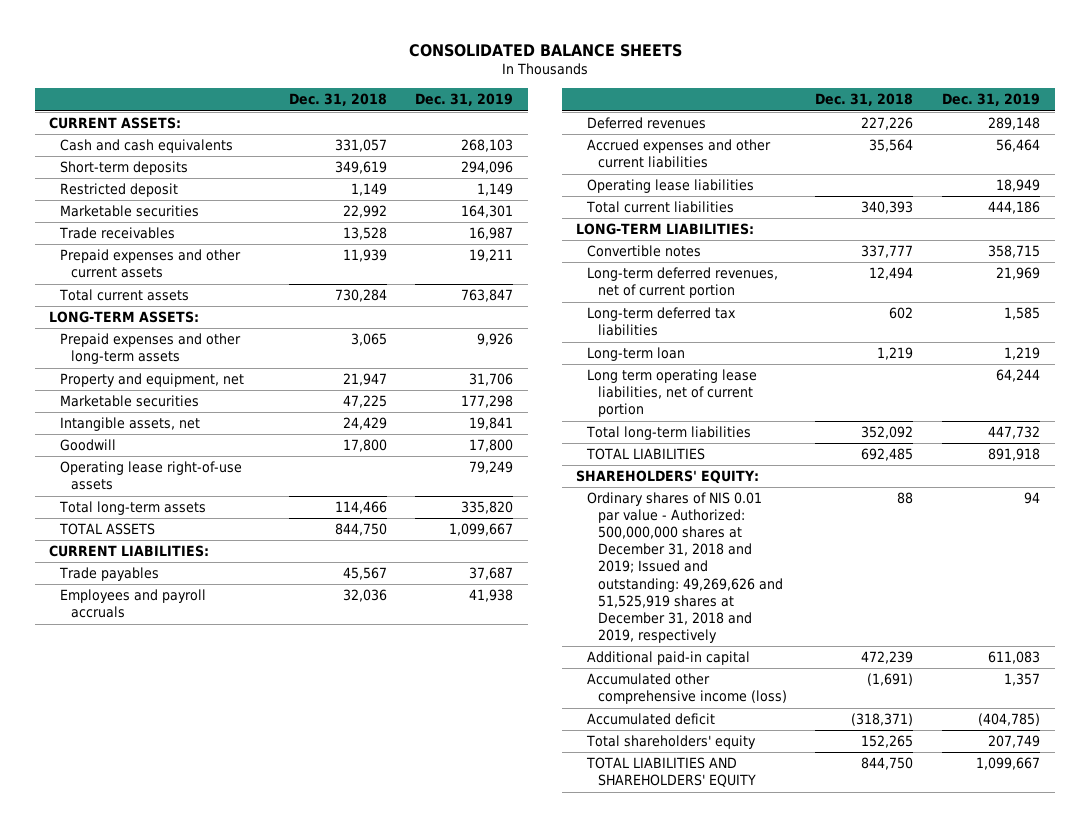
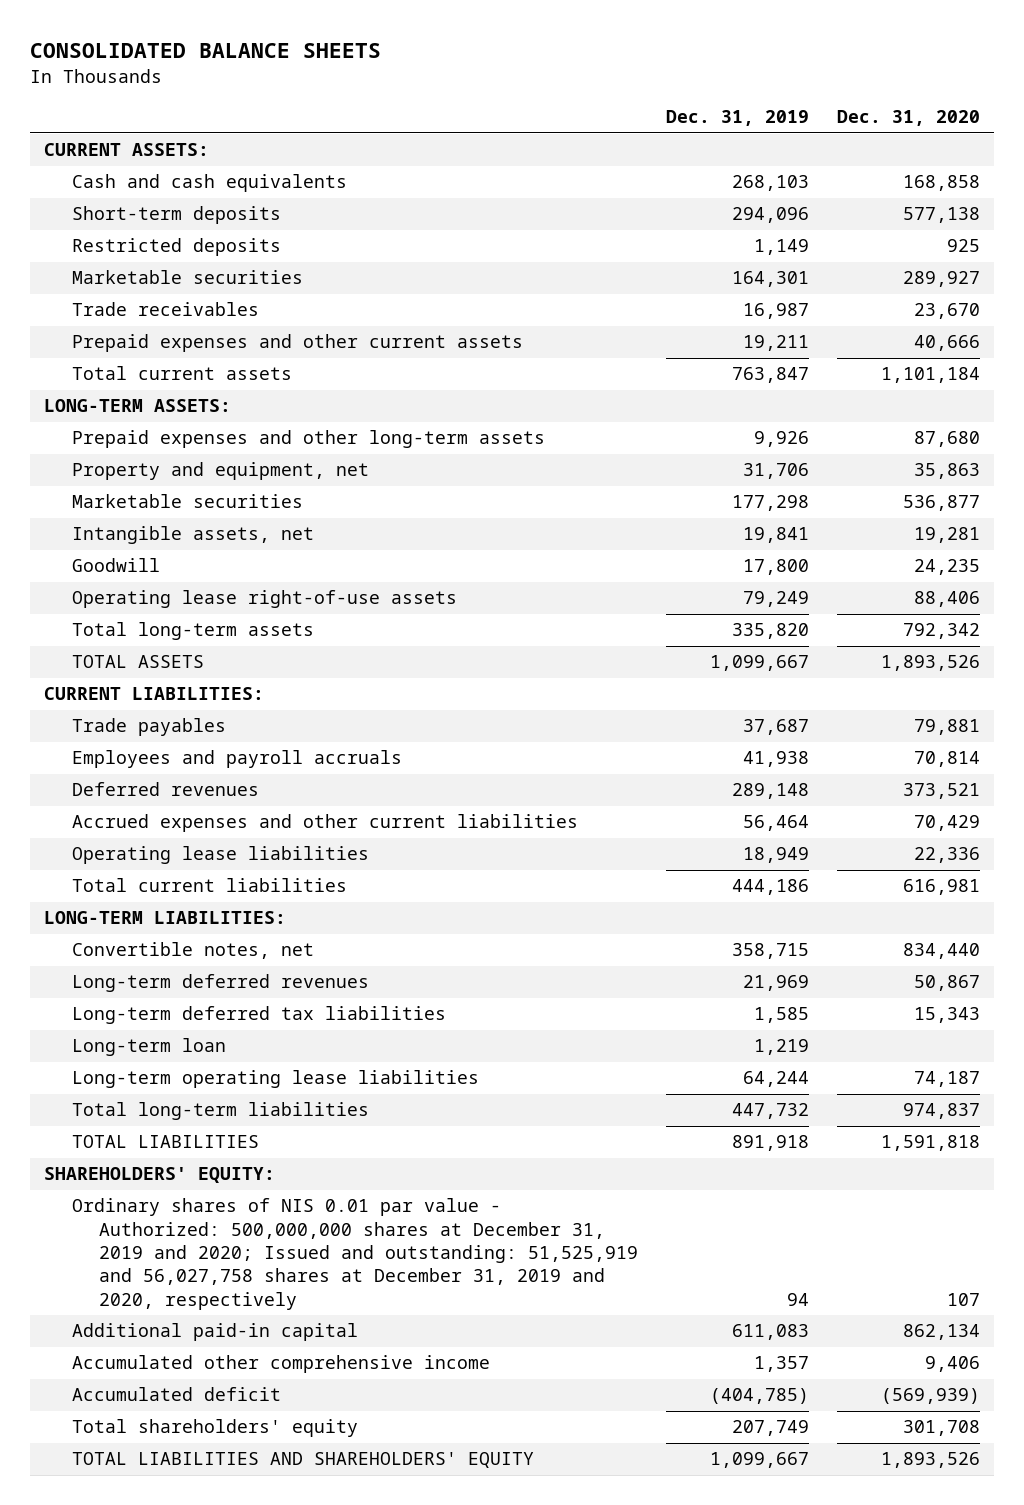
[288,93,387,107] Dec. 31, 2018 -> none
none -> [837,110,981,127] Dec. 31, 2020
[60,183,179,198] Restricted deposit -> [71,238,281,257] Restricted deposits
[586,245,701,258] Convertible notes -> [71,942,314,960] Convertible notes, net
[586,267,778,299] Long-term deferred revenues, net of current portion -> [71,974,369,993] Long-term deferred revenues
[586,369,757,418] Long term operating lease liabilities, net of current portion -> [71,1070,479,1089] Long-term operating lease liabilities
[586,492,783,643] Ordinary shares of NIS 0.01 par value - Authorized: 500,000,000 shares at December 31, 2018 and 2019; Issued and outstanding: 49,269,626 and 51,525,919 shares at December 31, 2018 and 2019, respectively -> [71,1198,639,1310] Ordinary shares of NIS 0.01 par value - Authorized: 500,000,000 shares at December 31, 2019 and 2020; Issued and outstanding: 51,525,919 and 56,027,758 shares at December 31, 2019 and 2020, respectively
[586,673,787,705] Accumulated other comprehensive income (loss) -> [71,1355,490,1374] Accumulated other comprehensive income

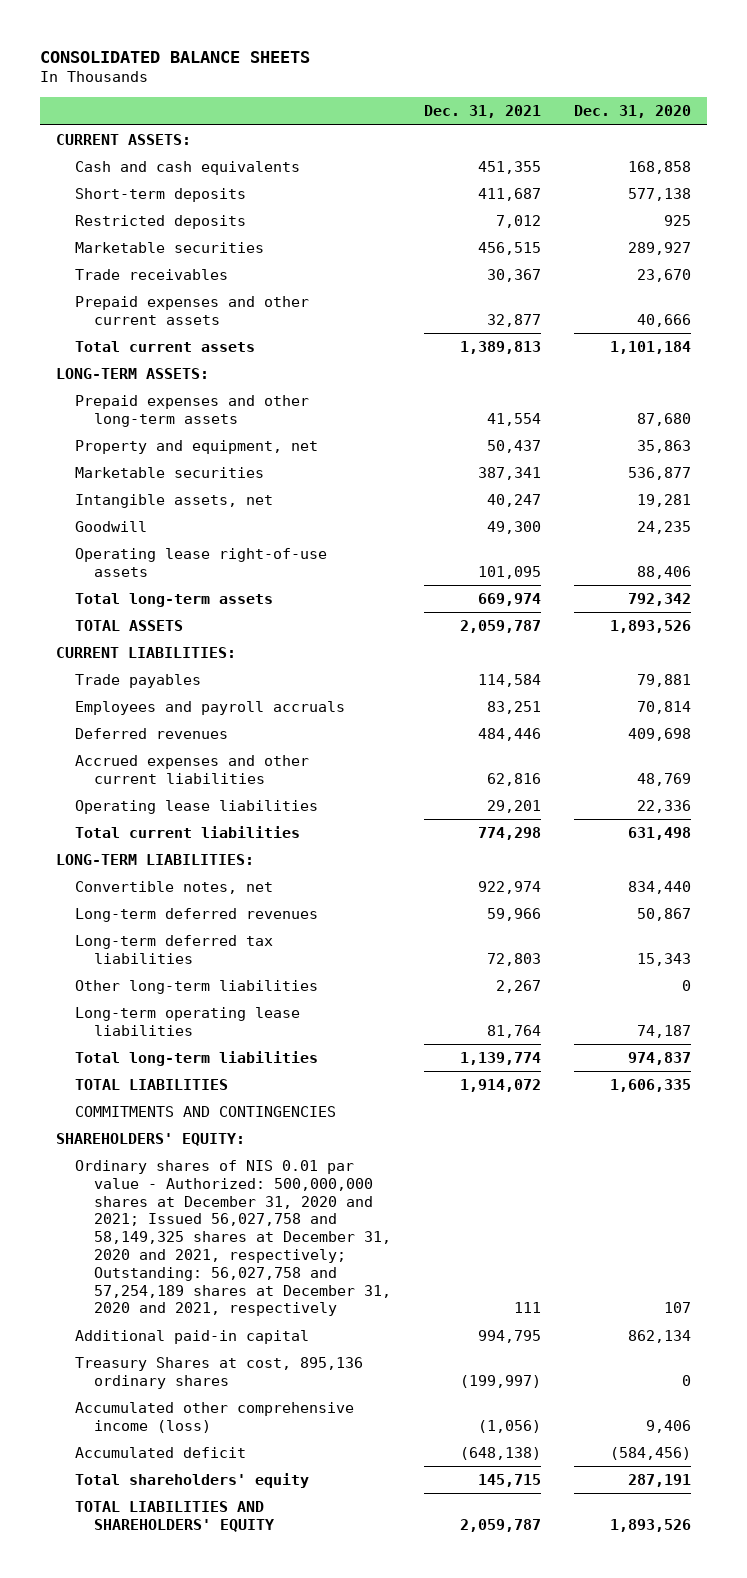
[666,110,810,127] Dec. 31, 2019 -> none
none -> [424,105,542,119] Dec. 31, 2021
[903,783,981,800] 373,521 -> [627,728,691,742] 409,698
[914,815,981,832] 70,429 -> [636,772,691,786] 48,769
[903,879,981,896] 616,981 -> [627,827,691,841] 631,498
[71,1038,226,1057] Long-term loan -> none
none -> [75,980,319,995] Other long-term liabilities
[881,1135,981,1152] 1,591,818 -> [609,1079,691,1093] 1,606,335
none -> [75,1106,337,1118] COMMITMENTS AND CONTINGENCIES
[71,1198,639,1310] Ordinary shares of NIS 0.01 par value - Authorized: 500,000,000 shares at December 31, 2019 and 2020; Issued and outstanding: 51,525,919 and 56,027,758 shares at December 31, 2019 and 2020, respectively -> [75,1160,392,1317] Ordinary shares of NIS 0.01 par value - Authorized: 500,000,000 shares at December 31, 2020 and 2021; Issued 56,027,758 and 58,149,325 shares at December 31, 2020 and 2021, respectively; Outstanding: 56,027,758 and 57,254,189 shares at December 31, 2020 and 2021, respectively
none -> [75,1357,364,1389] Treasury Shares at cost, 895,136 ordinary shares
[71,1355,490,1374] Accumulated other comprehensive income -> [75,1402,355,1433] Accumulated other comprehensive income (loss)
[881,1388,981,1405] (569,939) -> [609,1447,691,1461] (584,456)
[903,1420,981,1437] 301,708 -> [627,1474,691,1488] 287,191

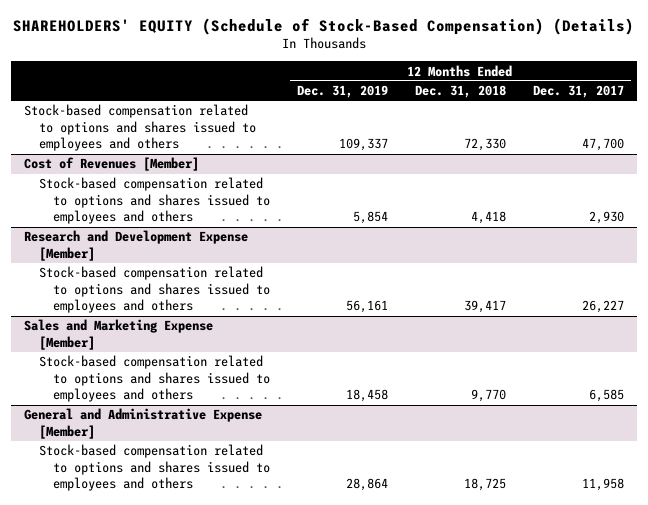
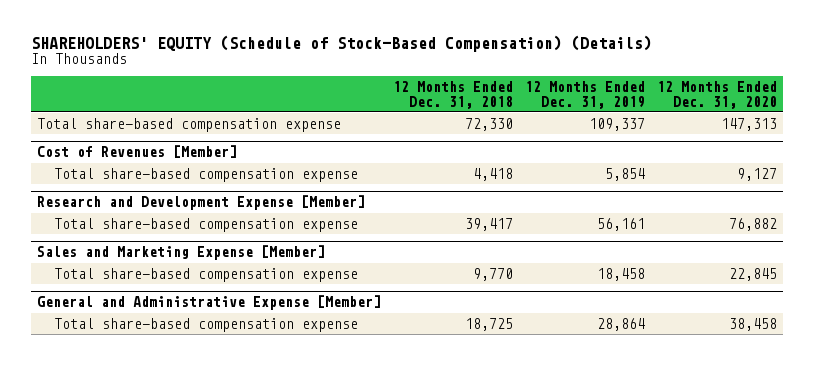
[532,85,624,99] Dec. 31, 2017 -> none
none -> [657,80,778,109] 12 Months Ended Dec. 31, 2020
[24,104,256,152] Stock-based compensation related to options and shares issued to employees and others -> [36,117,341,132] Total share-based compensation expense
[38,177,270,225] Stock-based compensation related to options and shares issued to employees and others -> [54,167,359,182] Total share-based compensation expense
[38,266,270,314] Stock-based compensation related to options and shares issued to employees and others -> [54,217,359,232] Total share-based compensation expense
[38,355,270,403] Stock-based compensation related to options and shares issued to employees and others -> [54,267,359,282] Total share-based compensation expense
[38,444,270,492] Stock-based compensation related to options and shares issued to employees and others -> [54,317,359,332] Total share-based compensation expense

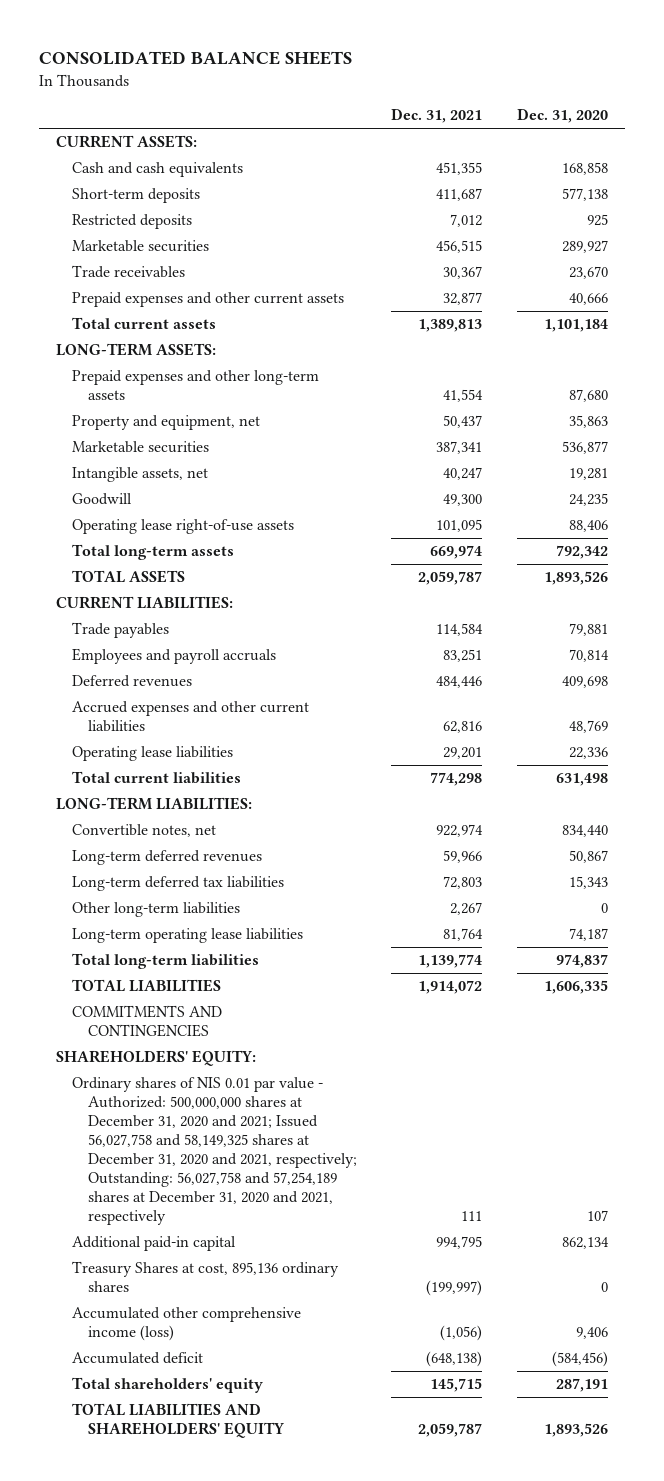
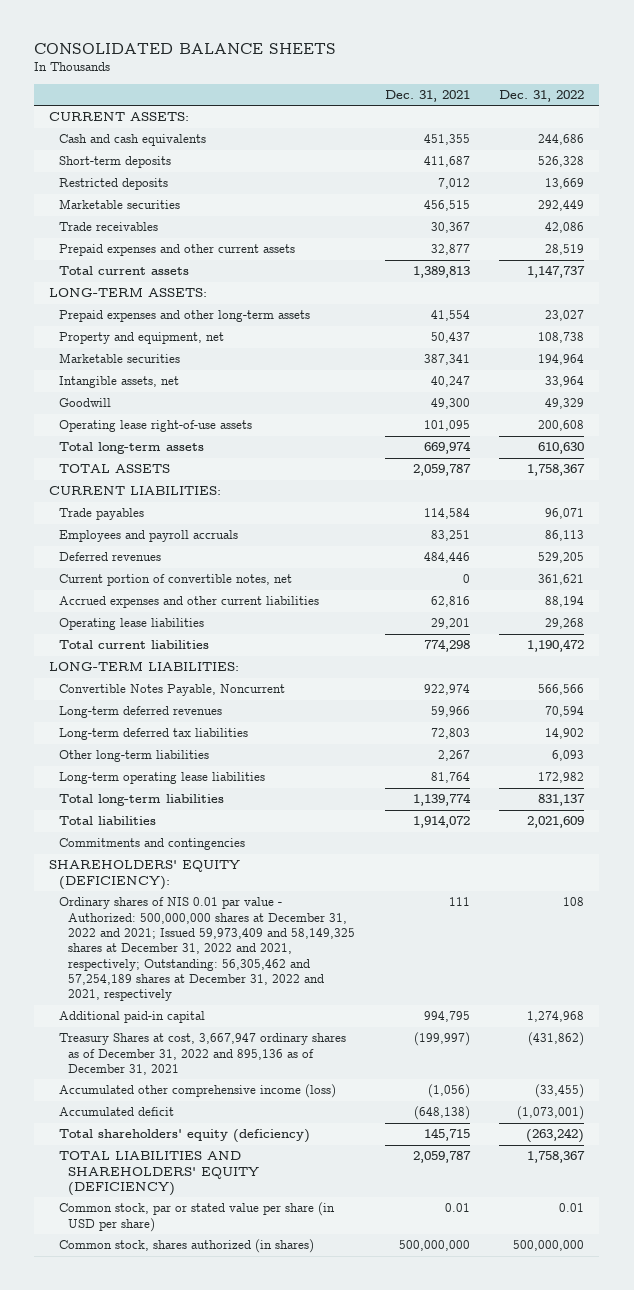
[516,108,608,124] Dec. 31, 2020 -> none
none -> [499,89,585,102] Dec. 31, 2022
none -> [58,574,292,587] Current portion of convertible notes, net
[72,824,217,838] Convertible notes, net -> [58,684,285,697] Convertible Notes Payable, Noncurrent
[72,979,222,993] TOTAL LIABILITIES -> [58,816,156,826] Total liabilities
[72,1005,223,1038] COMMITMENTS AND CONTINGENCIES -> [58,838,245,851] Commitments and contingencies
[56,1050,257,1067] SHAREHOLDERS' EQUITY: -> [49,860,241,890] SHAREHOLDERS' EQUITY (DEFICIENCY):
[72,1077,358,1226] Ordinary shares of NIS 0.01 par value - Authorized: 500,000,000 shares at December 31, 2020 and 2021; Issued 56,027,758 and 58,149,325 shares at December 31, 2020 and 2021, respectively; Outstanding: 56,027,758 and 57,254,189 shares at December 31, 2020 and 2021, respectively -> [58,897,356,1002] Ordinary shares of NIS 0.01 par value - Authorized: 500,000,000 shares at December 31, 2022 and 2021; Issued 59,973,409 and 58,149,325 shares at December 31, 2022 and 2021, respectively; Outstanding: 56,305,462 and 57,254,189 shares at December 31, 2022 and 2021, respectively
[72,1261,340,1293] Treasury Shares at cost, 895,136 ordinary shares -> [58,1033,346,1075] Treasury Shares at cost, 3,667,947 ordinary shares as of December 31, 2022 and 895,136 as of December 31, 2021
[72,1377,264,1394] Total shareholders' equity -> [58,1129,310,1144] Total shareholders' equity (deficiency)
[72,1403,285,1439] TOTAL LIABILITIES AND SHAREHOLDERS' EQUITY -> [58,1151,260,1196] TOTAL LIABILITIES AND SHAREHOLDERS' EQUITY (DEFICIENCY)
none -> [58,1202,335,1232] Common stock, par or stated value per share (in USD per share)
none -> [58,1239,314,1254] Common stock, shares authorized (in shares)

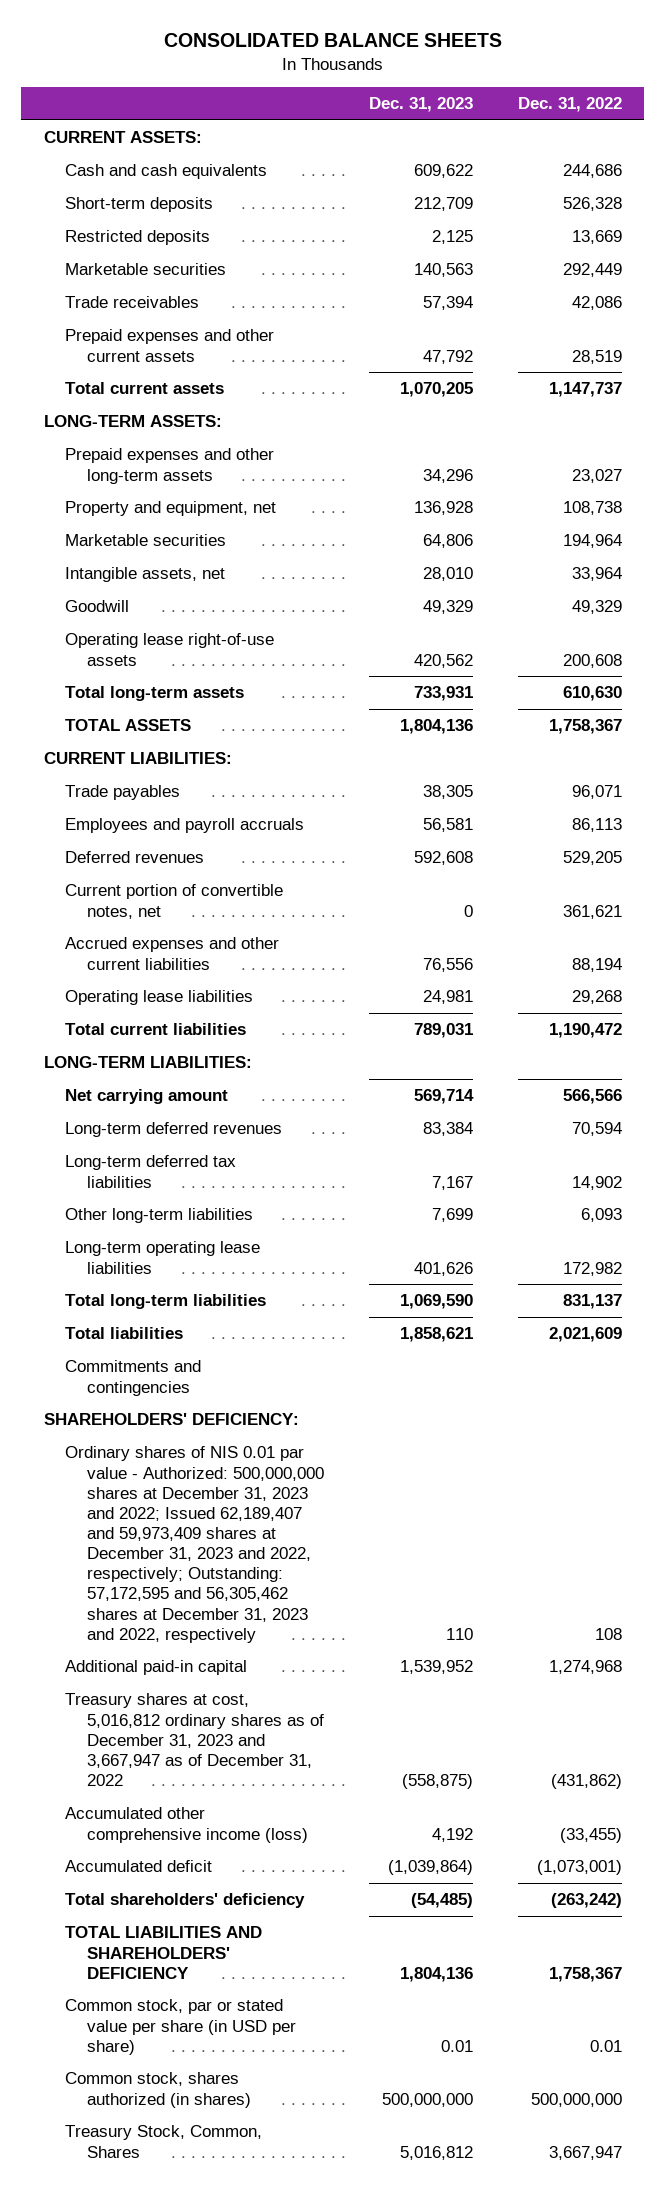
[384,89,470,102] Dec. 31, 2021 -> none
none -> [368,97,473,113] Dec. 31, 2023
[58,684,285,697] Convertible Notes Payable, Noncurrent -> [65,1089,229,1105] Net carrying amount
[49,860,241,890] SHAREHOLDERS' EQUITY (DEFICIENCY): -> [43,1413,299,1426] SHAREHOLDERS' DEFICIENCY:
[58,897,356,1002] Ordinary shares of NIS 0.01 par value - Authorized: 500,000,000 shares at December 31, 2022 and 2021; Issued 59,973,409 and 58,149,325 shares at December 31, 2022 and 2021, respectively; Outstanding: 56,305,462 and 57,254,189 shares at December 31, 2022 and 2021, respectively -> [65,1446,324,1643] Ordinary shares of NIS 0.01 par value - Authorized: 500,000,000 shares at December 31, 2023 and 2022; Issued 62,189,407 and 59,973,409 shares at December 31, 2023 and 2022, respectively; Outstanding: 57,172,595 and 56,305,462 shares at December 31, 2023 and 2022, respectively
[58,1033,346,1075] Treasury Shares at cost, 3,667,947 ordinary shares as of December 31, 2022 and 895,136 as of December 31, 2021 -> [65,1693,324,1786] Treasury shares at cost, 5,016,812 ordinary shares as of December 31, 2023 and 3,667,947 as of December 31, 2022
[58,1129,310,1144] Total shareholders' equity (deficiency) -> [65,1893,306,1909] Total shareholders' deficiency
[58,1151,260,1196] TOTAL LIABILITIES AND SHAREHOLDERS' EQUITY (DEFICIENCY) -> [65,1926,263,1979] TOTAL LIABILITIES AND SHAREHOLDERS' DEFICIENCY
none -> [65,2125,263,2158] Treasury Stock, Common, Shares

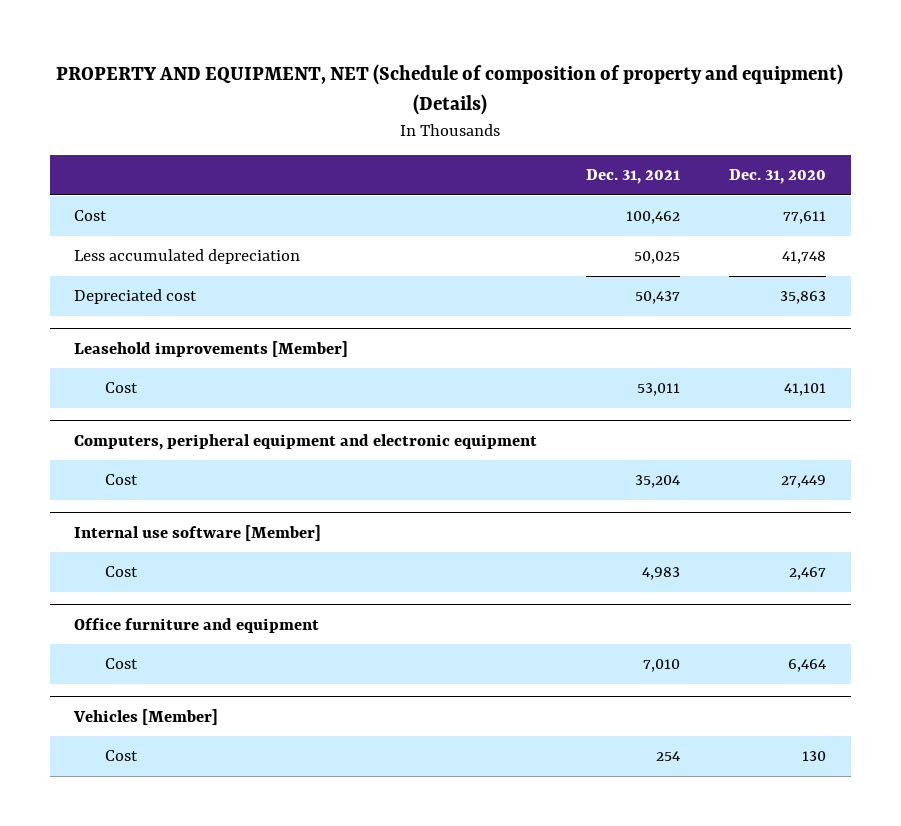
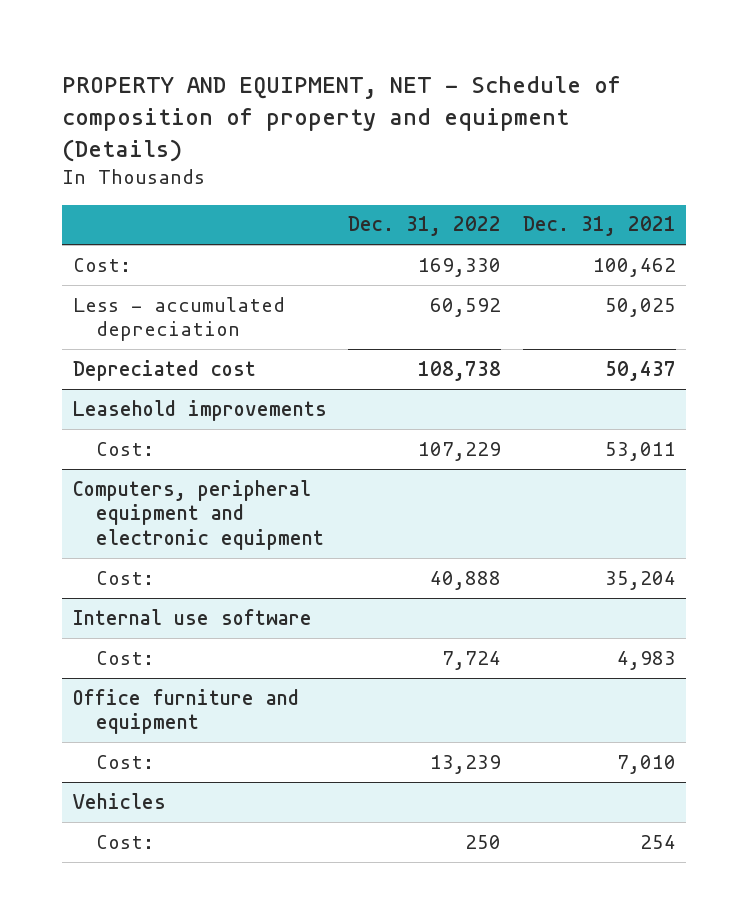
[56,63,844,115] PROPERTY AND EQUIPMENT, NET (Schedule of composition of property and equipment) (Details) -> [61,76,621,162] PROPERTY AND EQUIPMENT, NET - Schedule of composition of property and equipment (Details)
[729,169,827,185] Dec. 31, 2020 -> none
none -> [348,216,502,237] Dec. 31, 2022
[74,210,108,222] Cost -> [72,257,131,272] Cost:
[74,249,301,265] Less accumulated depreciation -> [72,296,285,342] Less - accumulated depreciation
[74,340,349,357] Leasehold improvements [Member] -> [72,399,327,421] Leasehold improvements
[104,382,138,394] Cost -> [96,441,155,456] Cost:
[104,474,138,486] Cost -> [96,570,155,585] Cost:
[74,524,322,541] Internal use software [Member] -> [72,608,312,625] Internal use software
[104,566,138,578] Cost -> [96,650,155,665] Cost:
[104,658,138,670] Cost -> [96,754,155,769] Cost:
[73,708,219,725] Vehicles [Member] -> [72,792,166,809] Vehicles
[104,750,138,762] Cost -> [96,834,155,849] Cost:

